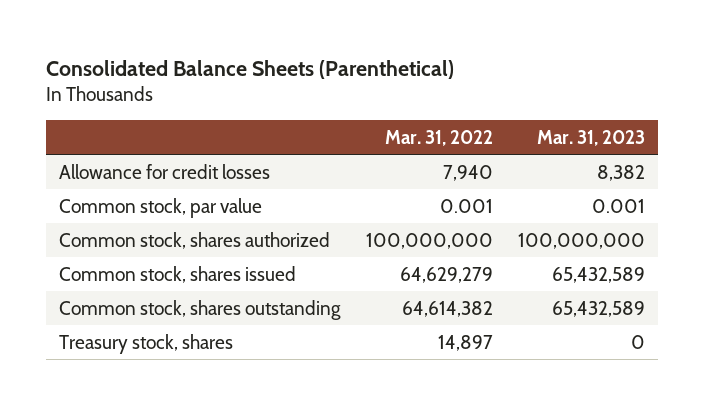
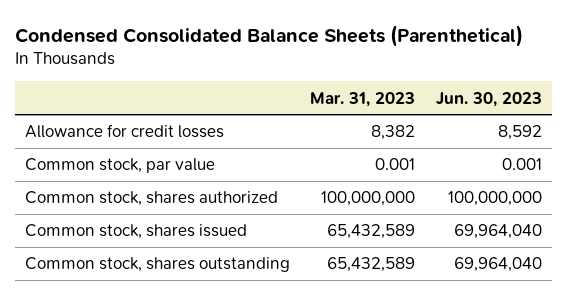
[46,59,455,79] Consolidated Balance Sheets (Parenthetical) -> [15,24,524,47] Condensed Consolidated Balance Sheets (Parenthetical)
[384,129,493,146] Mar. 31, 2022 -> none
none -> [435,91,542,107] Jun. 30, 2023
[59,333,234,354] Treasury stock, shares -> none

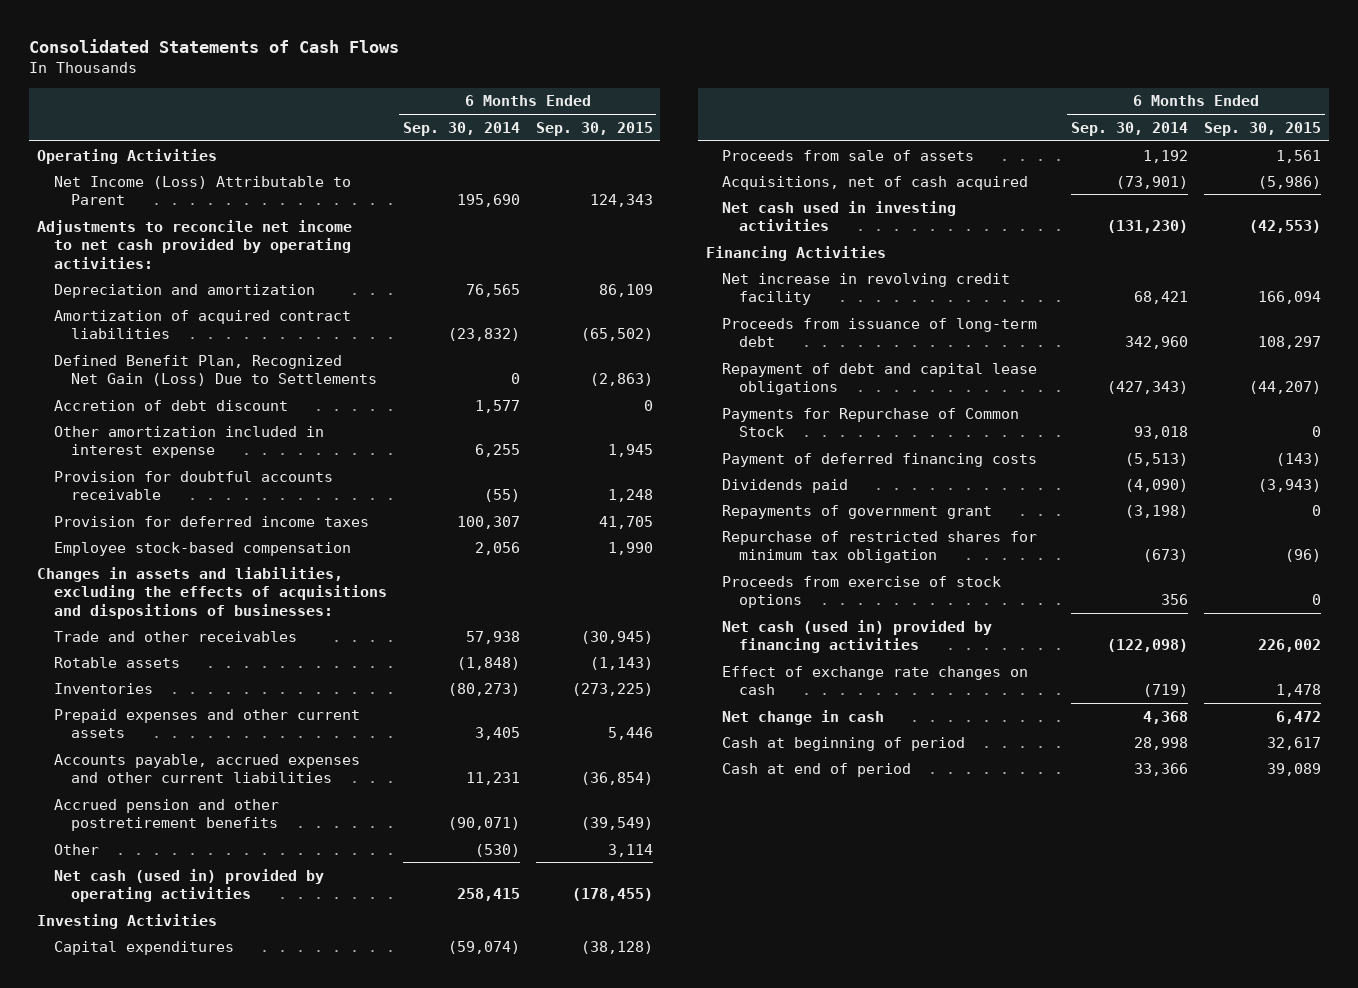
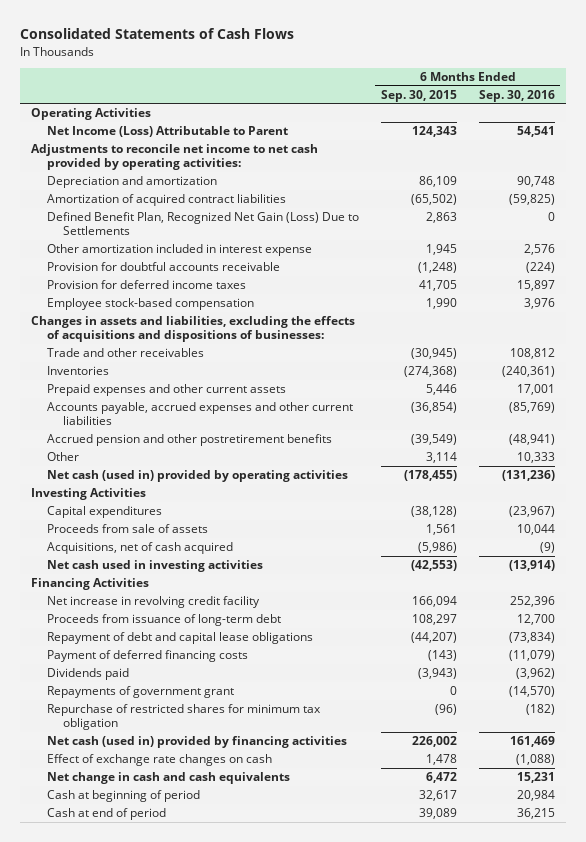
[402,121,520,136] Sep. 30, 2014 -> none
none -> [478,89,555,102] Sep. 30, 2016
[53,399,288,411] Accretion of debt discount -> none
[589,373,653,387] (2,863) -> [425,212,457,224] 2,863
[607,489,653,503] 1,248 -> [417,262,457,274] (1,248)
[53,656,180,668] Rotable assets -> none
[571,682,653,696] (273,225) -> [403,366,457,378] (274,368)
[722,407,1020,438] Payments for Repurchase of Common Stock -> none
[722,575,1002,609] Proceeds from exercise of stock options -> none
[722,709,885,725] Net change in cash -> [47,772,291,785] Net change in cash and cash equivalents

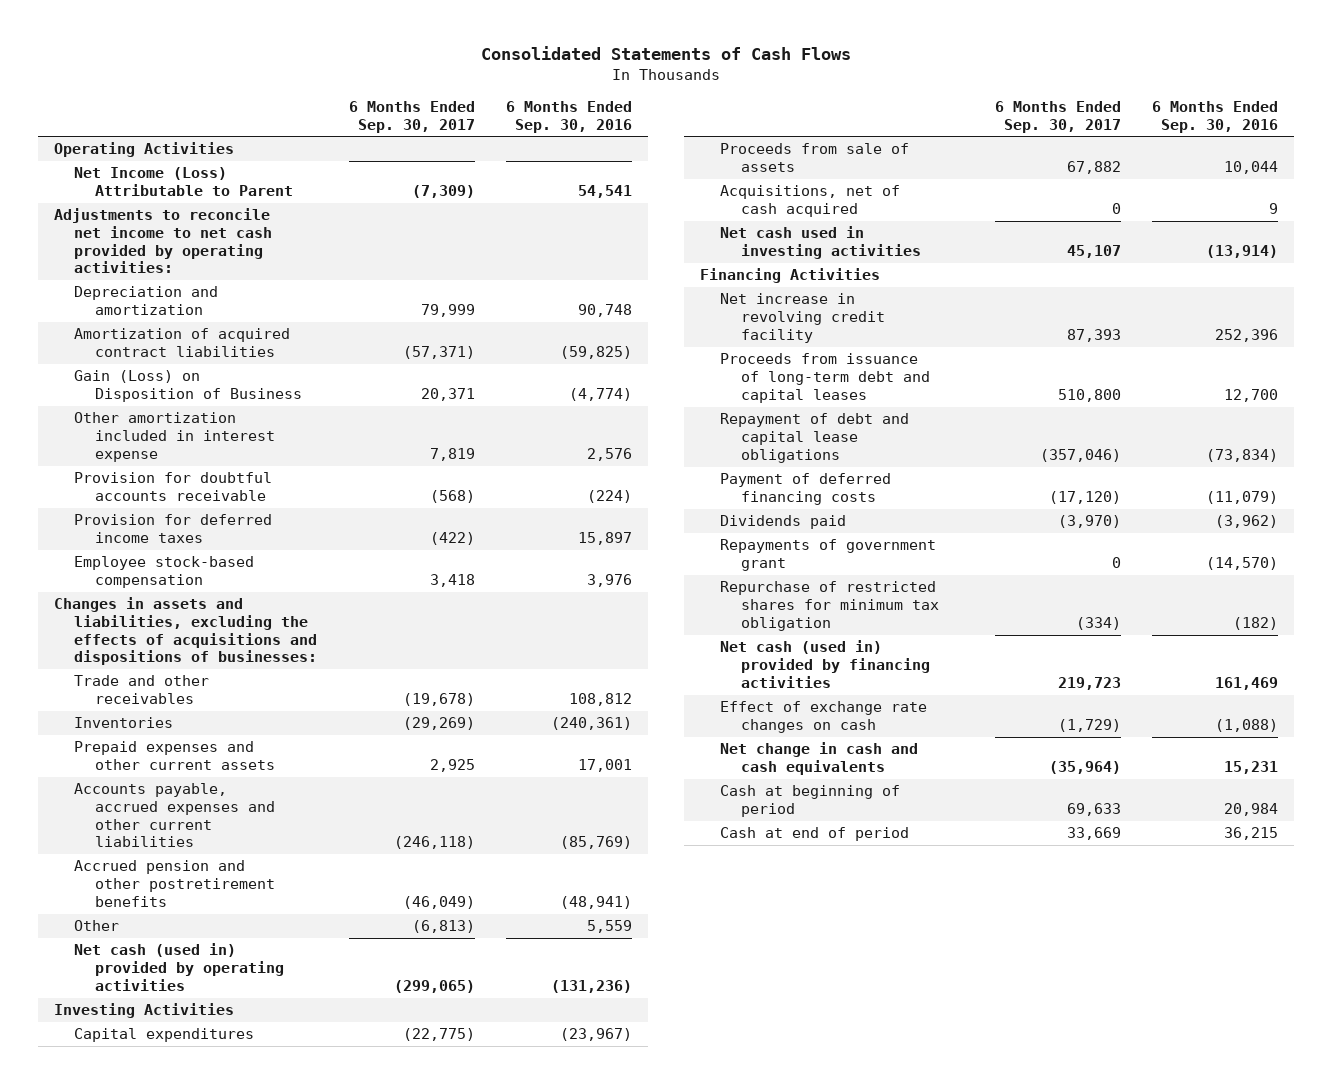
[380,89,457,102] Sep. 30, 2015 -> none
none -> [348,100,475,133] 6 Months Ended Sep. 30, 2017
[47,212,360,236] Defined Benefit Plan, Recognized Net Gain (Loss) Due to Settlements -> none
none -> [74,370,302,403] Gain (Loss) on Disposition of Business
[516,452,555,464] 10,333 -> [587,920,633,934] 5,559
[539,542,555,554] (9) -> [1268,203,1278,215] 9
[47,614,282,627] Proceeds from issuance of long-term debt -> [720,353,930,403] Proceeds from issuance of long-term debt and capital leases

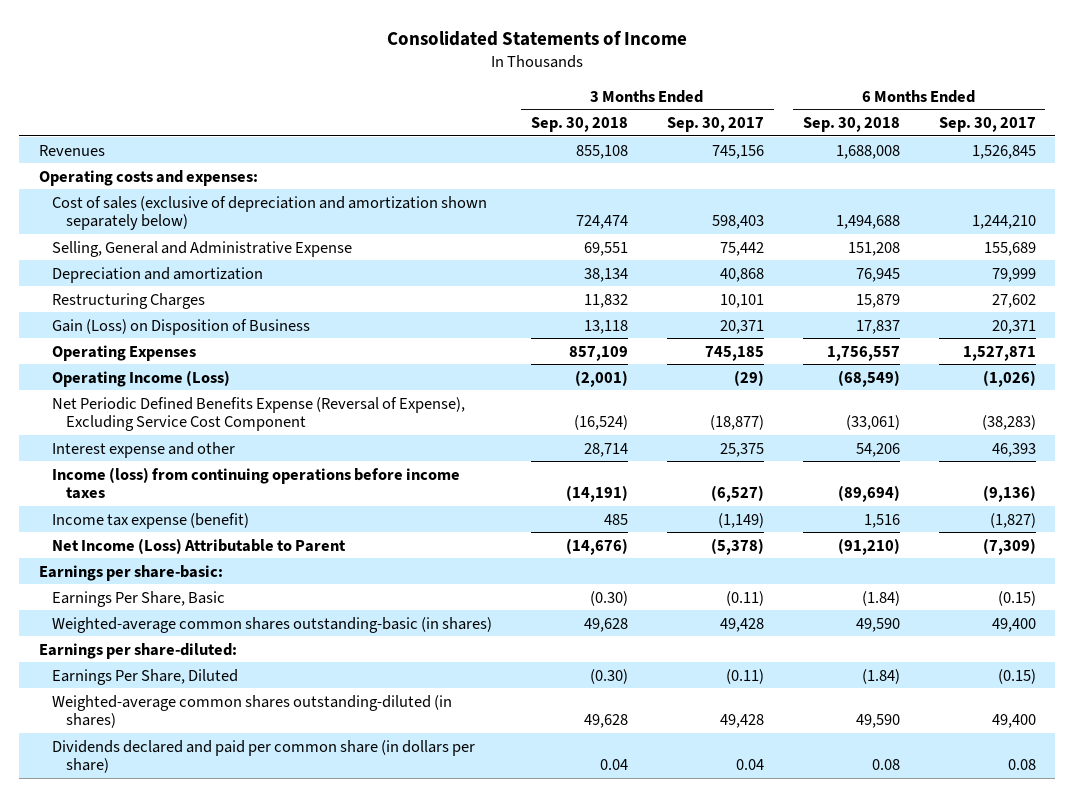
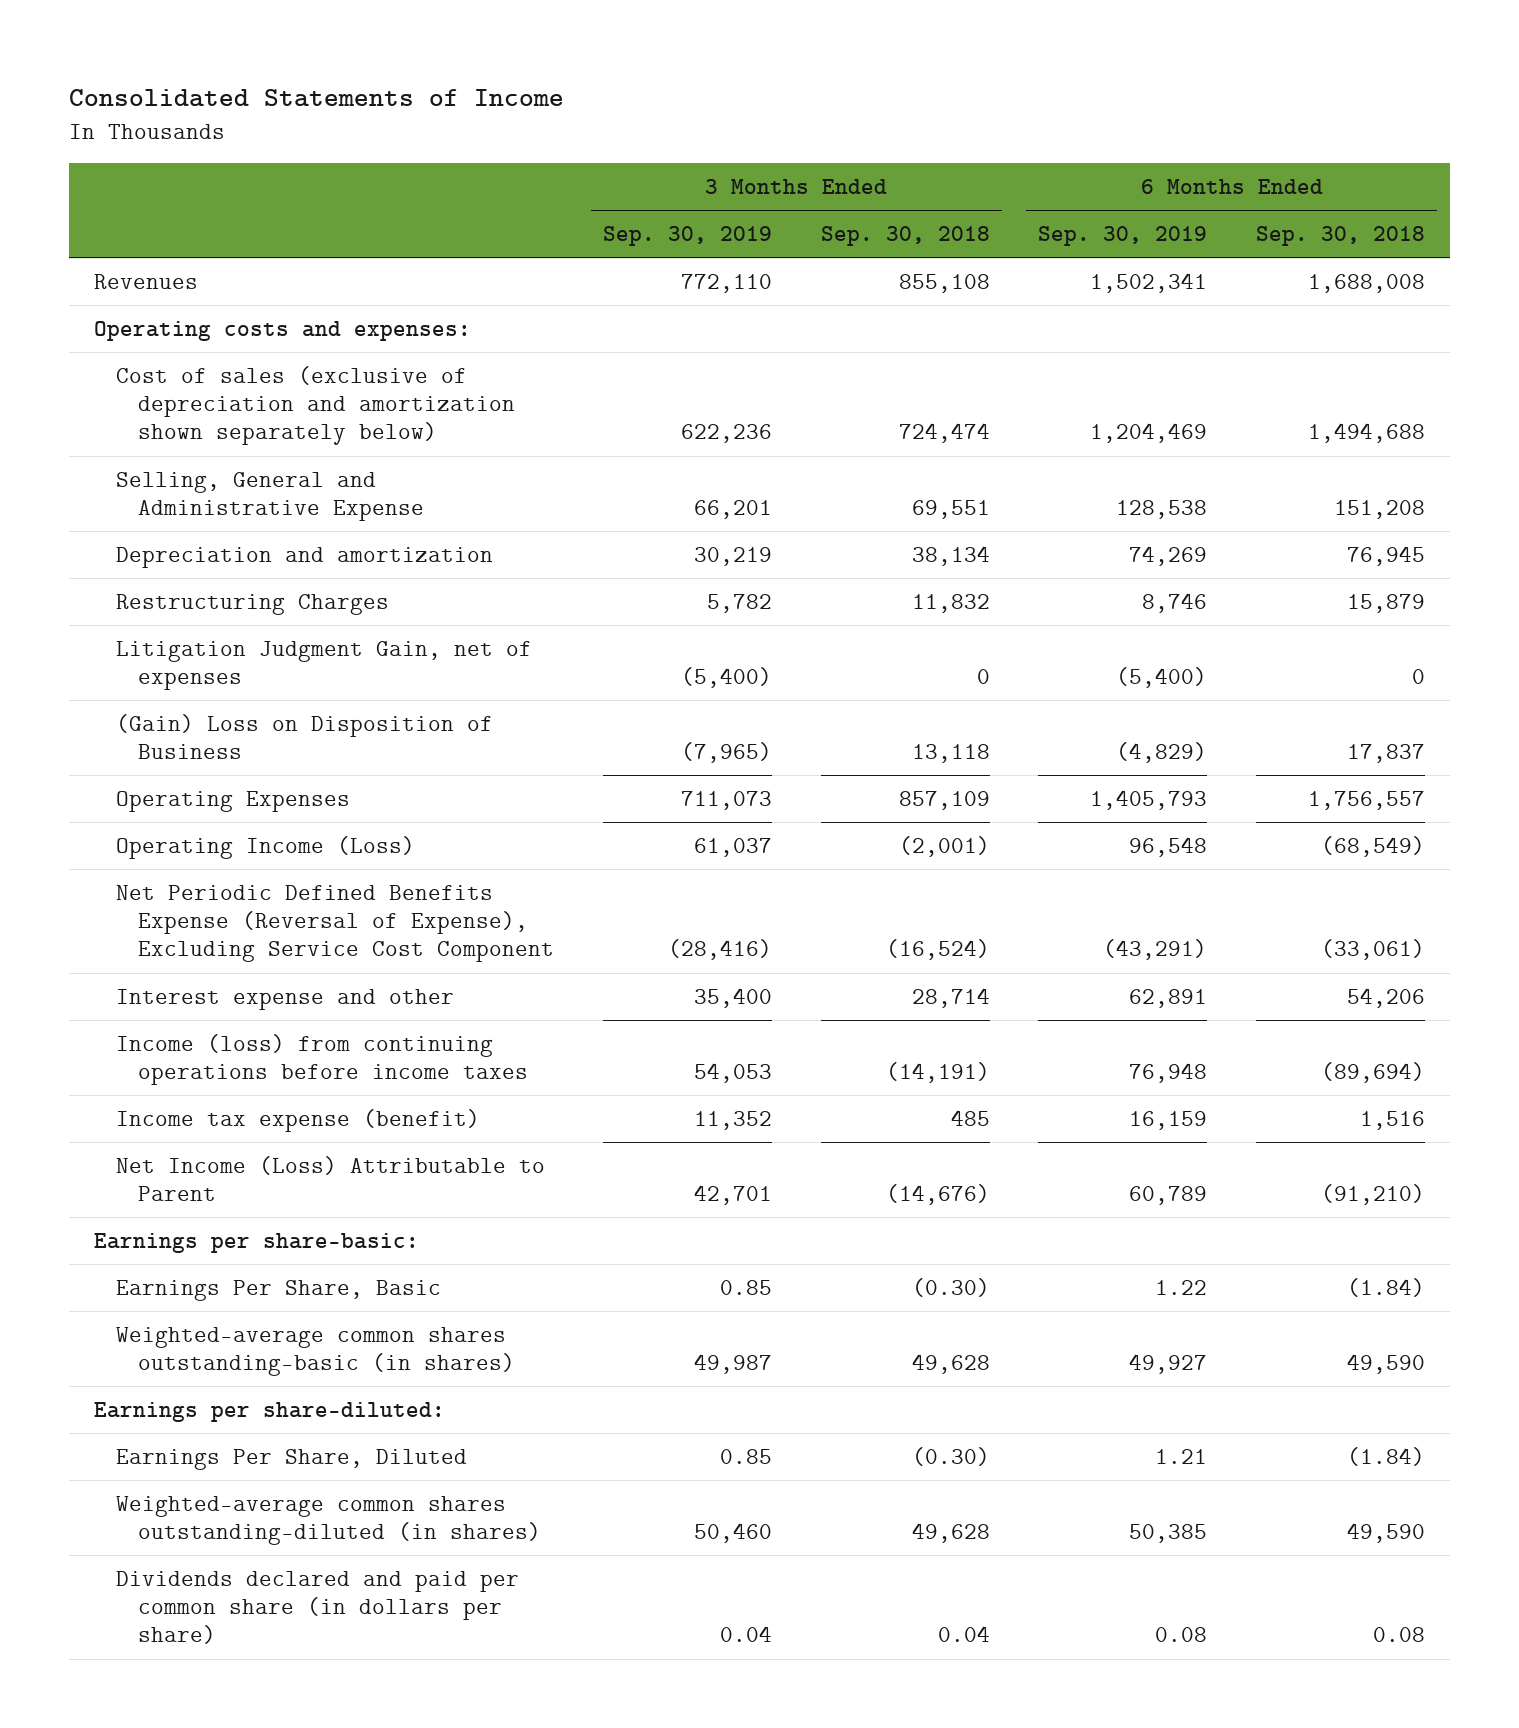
[666,117,764,133] Sep. 30, 2017 -> none
[938,117,1036,133] Sep. 30, 2017 -> none
none -> [602,226,772,247] Sep. 30, 2019
none -> [1038,226,1208,247] Sep. 30, 2019
none -> [115,640,532,691] Litigation Judgment Gain, net of expenses
[52,318,311,335] Gain (Loss) on Disposition of Business -> [115,713,493,760] (Gain) Loss on Disposition of Business

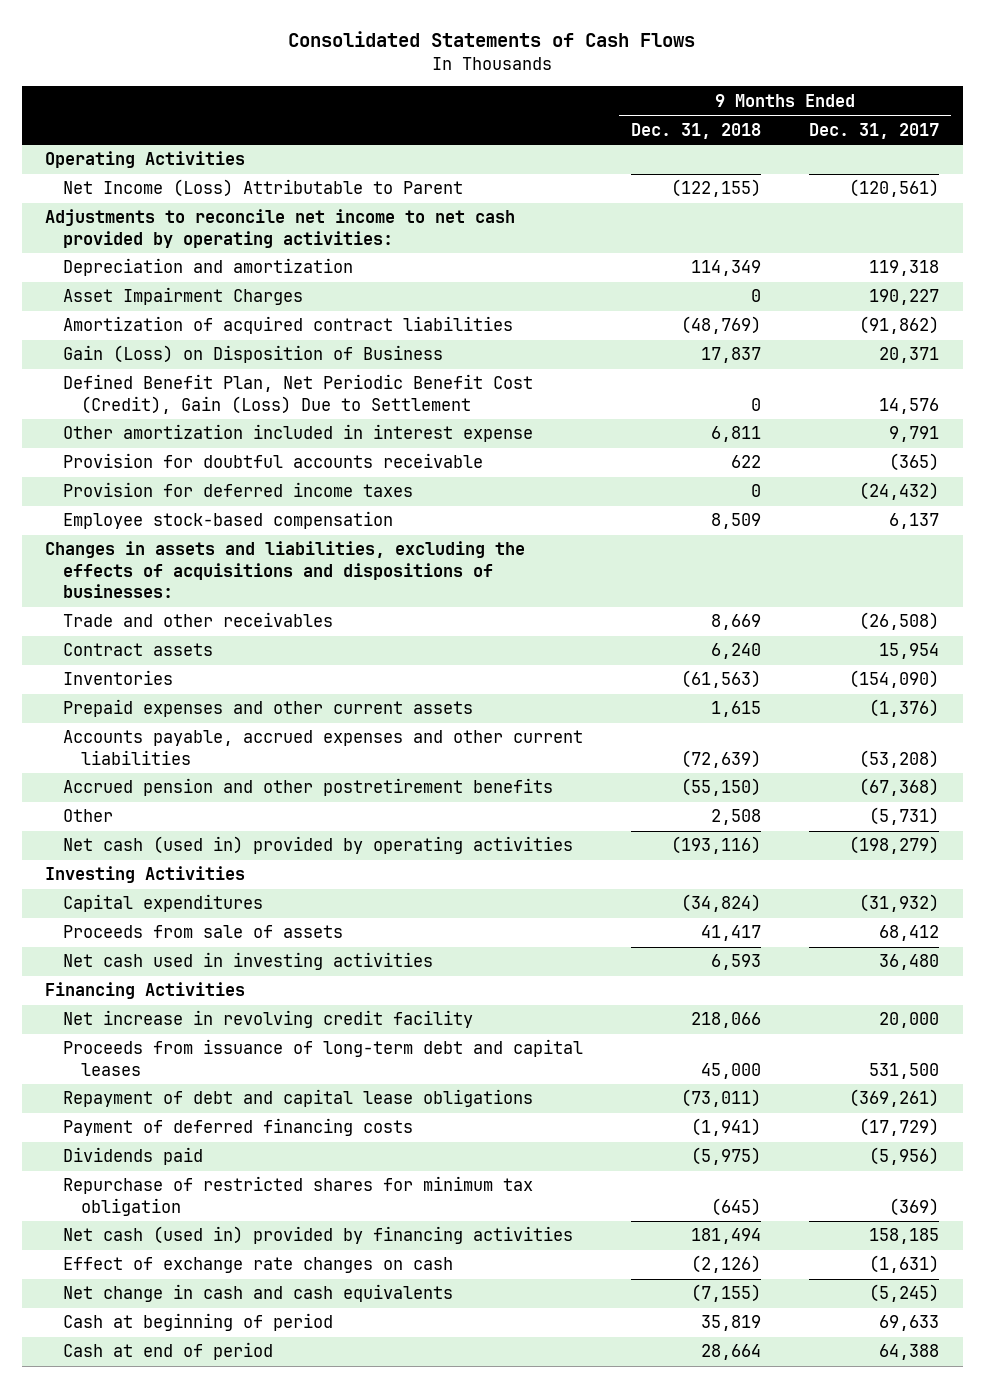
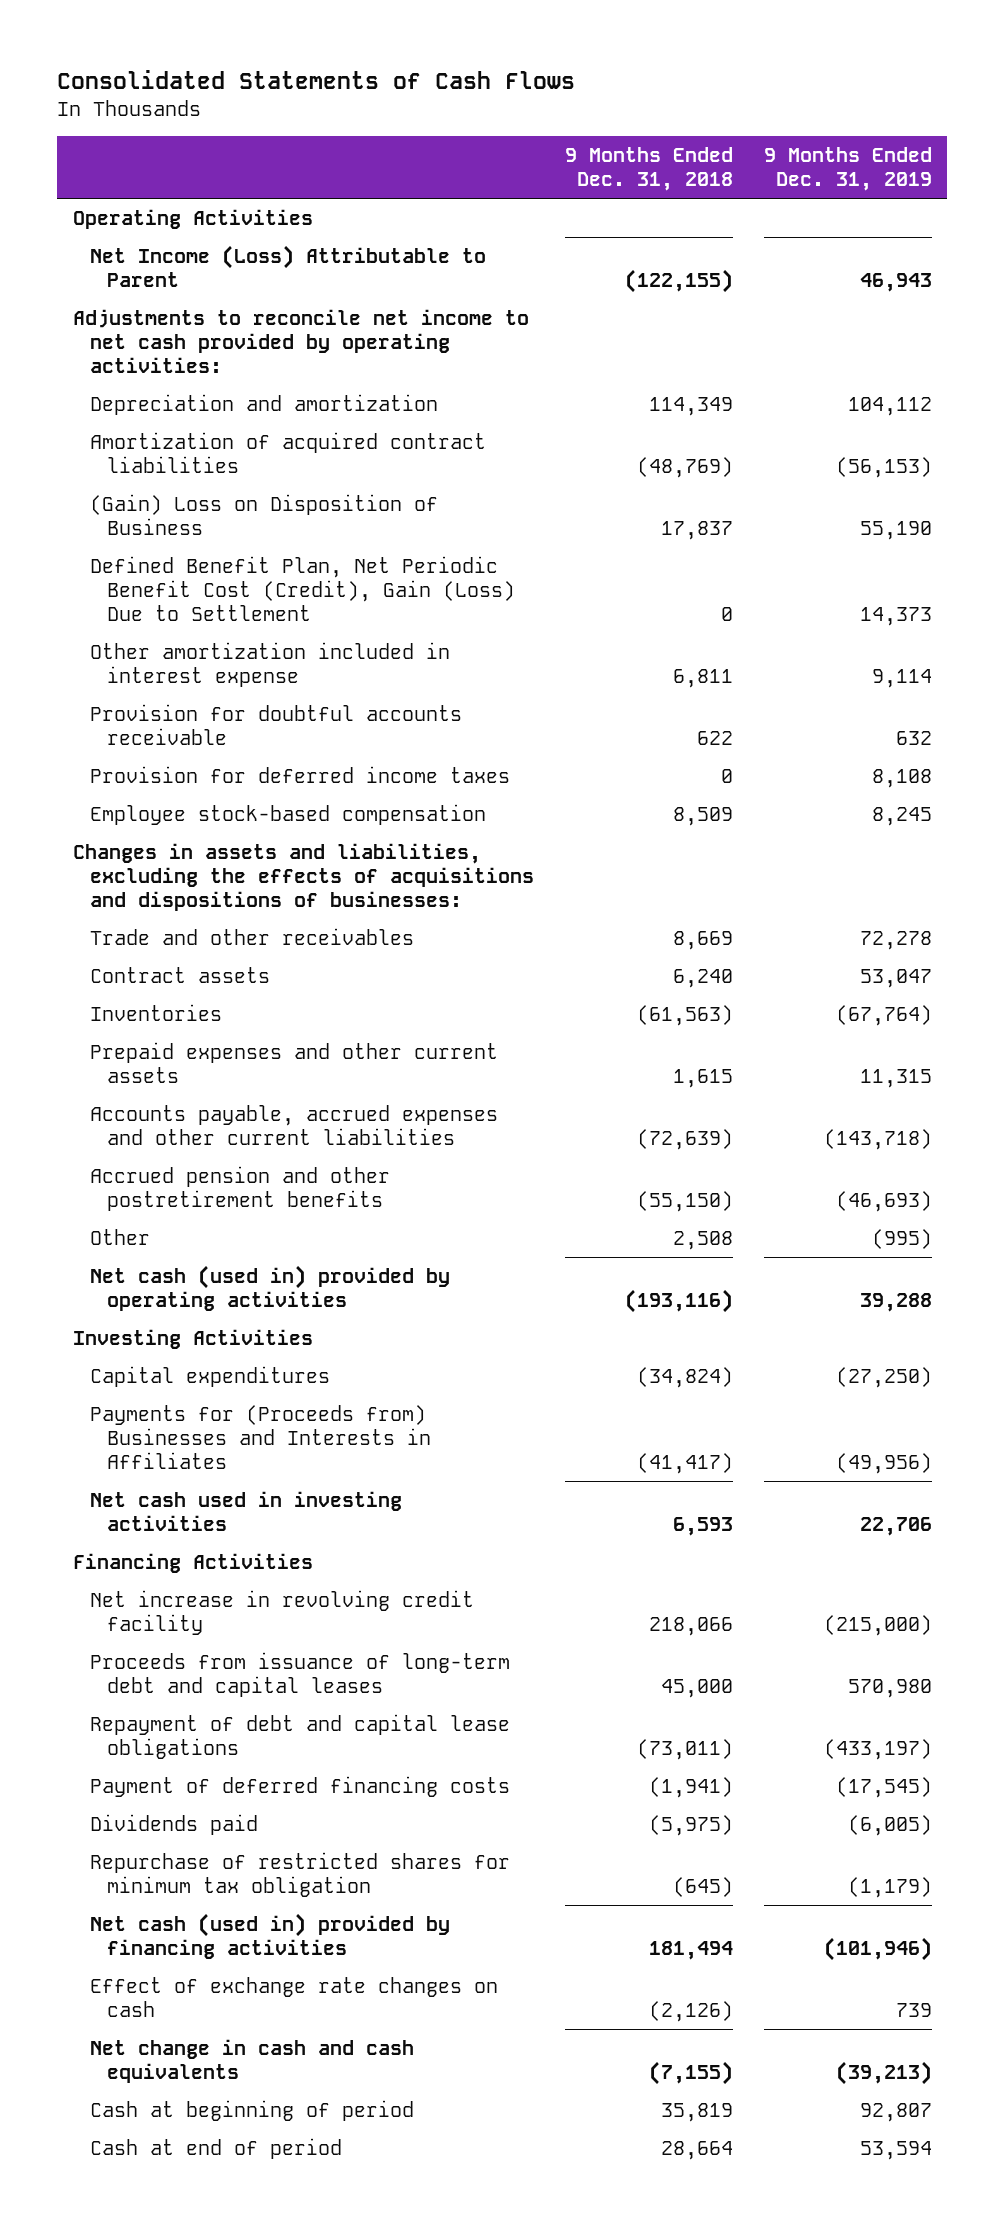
[808,122,939,139] Dec. 31, 2017 -> none
none -> [763,146,932,192] 9 Months Ended Dec. 31, 2019
[63,287,304,306] Asset Impairment Charges -> none
[63,345,444,364] Gain (Loss) on Disposition of Business -> [89,494,438,536] (Gain) Loss on Disposition of Business
[63,925,344,939] Proceeds from sale of assets -> none
none -> [89,1405,431,1470] Payments for (Proceeds from) Businesses and Interests in Affiliates

